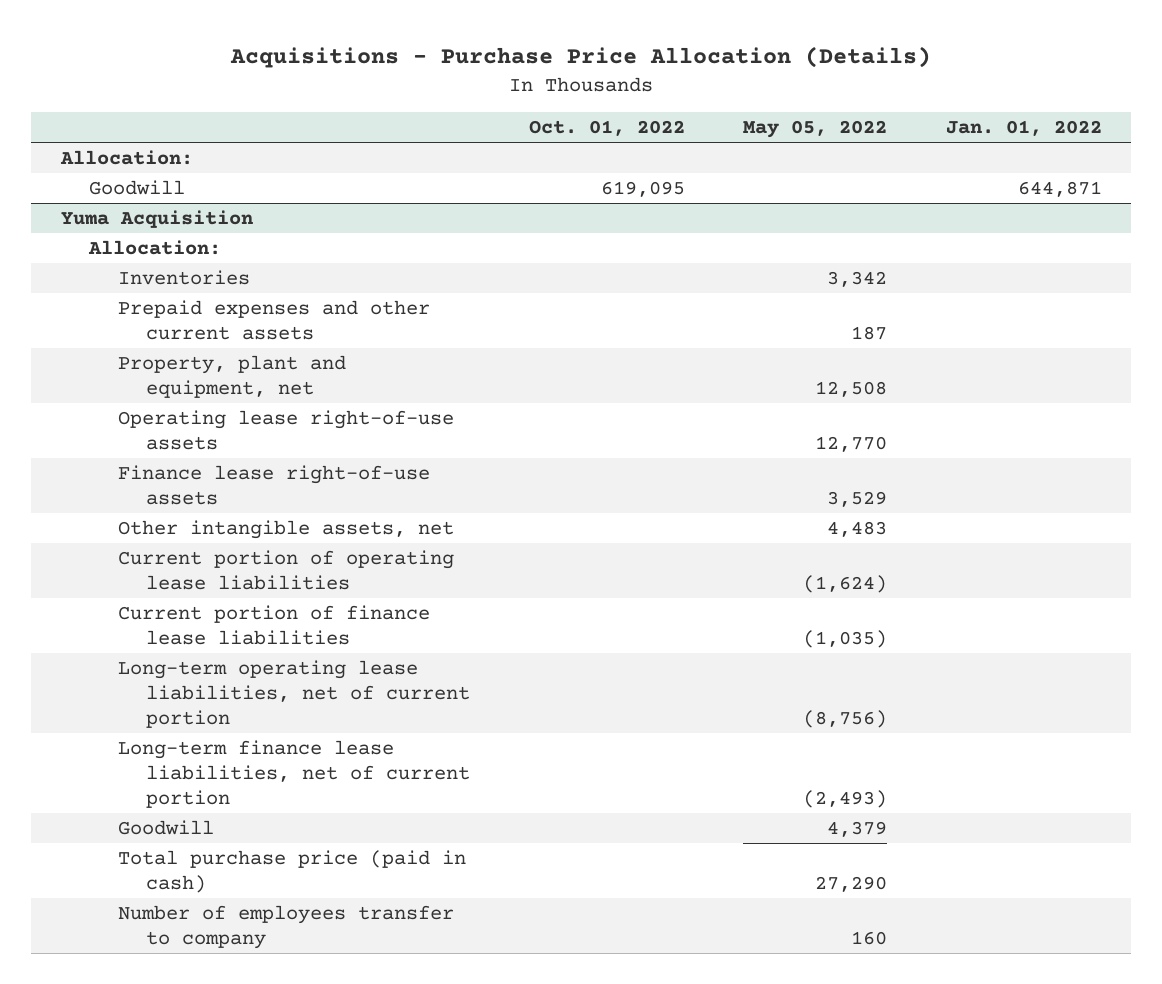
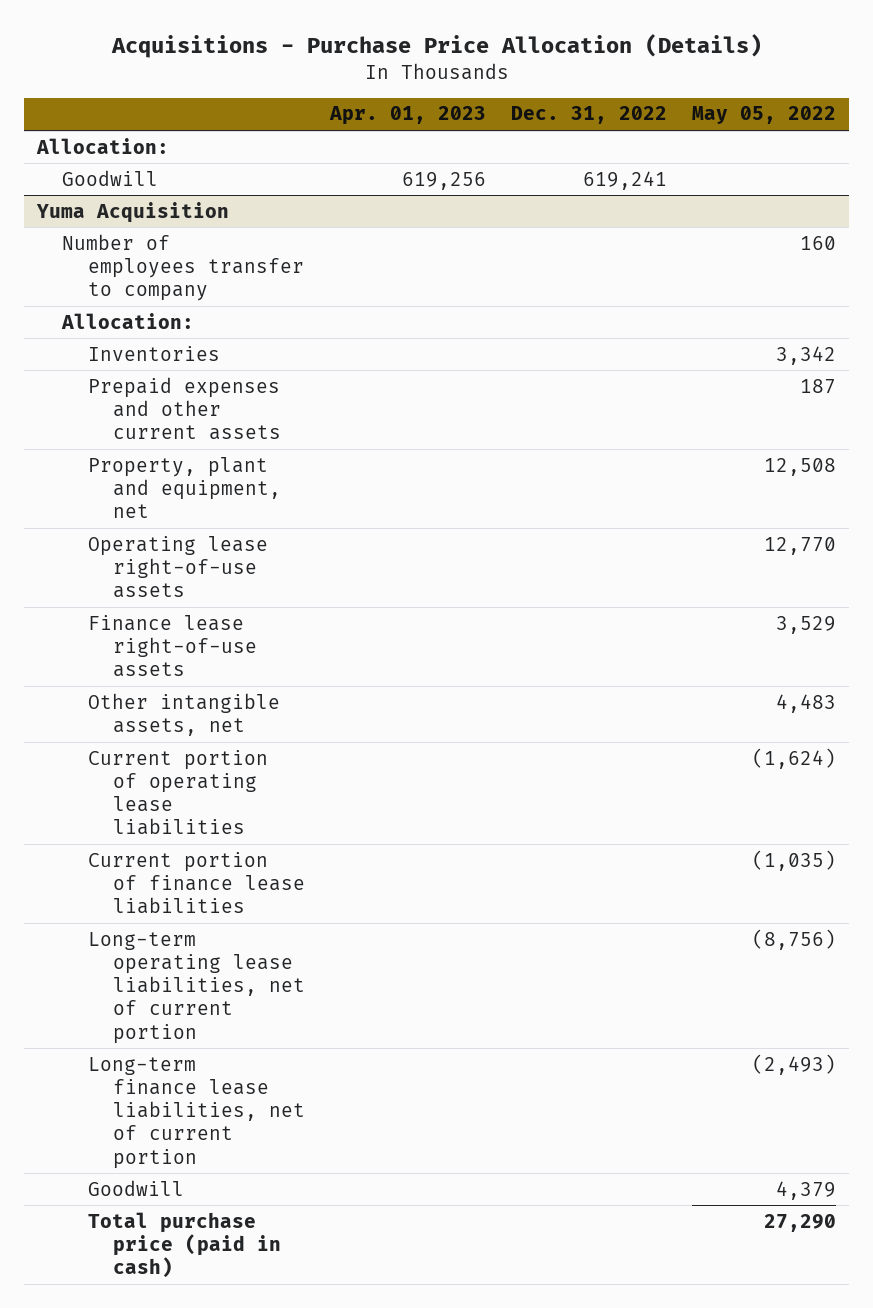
[528,119,685,136] Oct. 01, 2022 -> none
[945,119,1102,136] Jan. 01, 2022 -> none
none -> [329,106,487,126] Apr. 01, 2023
none -> [511,106,668,125] Dec. 31, 2022
[117,905,454,949] Number of employees transfer to company -> [62,233,304,302] Number of employees transfer to company

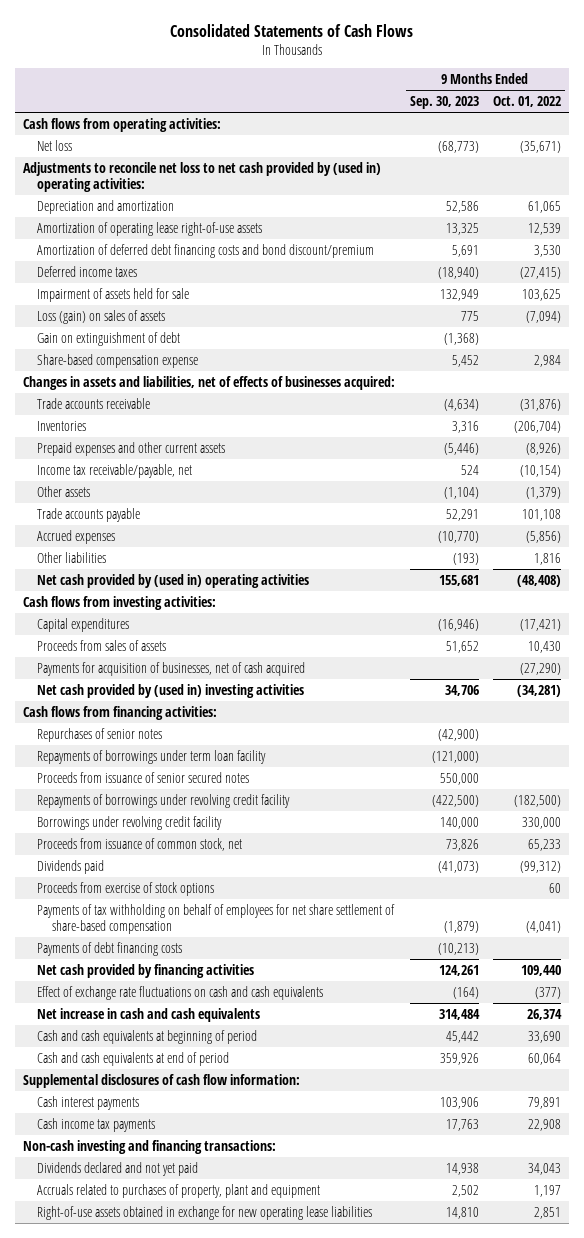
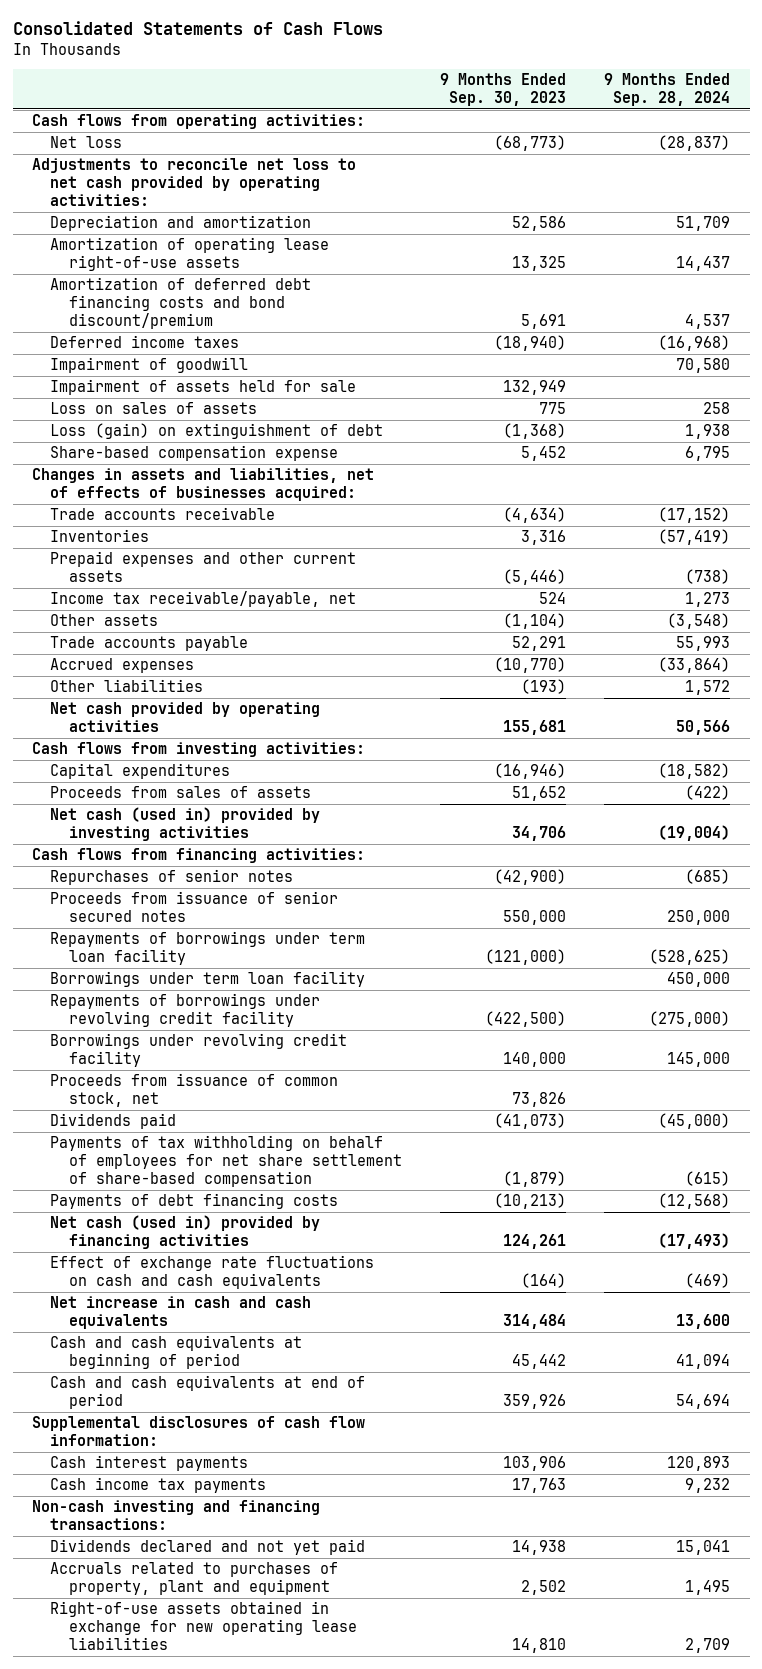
[493,96,562,108] Oct. 01, 2022 -> none
none -> [604,73,731,107] 9 Months Ended Sep. 28, 2024
[22,161,381,193] Adjustments to reconcile net loss to net cash provided by (used in) operating activities: -> [31,158,356,206] Adjustments to reconcile net loss to net cash provided by operating activities:
none -> [50,357,249,374] Impairment of goodwill
[37,309,166,324] Loss (gain) on sales of assets -> [50,402,258,415] Loss on sales of assets
[37,331,181,346] Gain on extinguishment of debt -> [50,423,384,440] Loss (gain) on extinguishment of debt
[37,573,310,588] Net cash provided by (used in) operating activities -> [50,702,321,733] Net cash provided by operating activities
[37,661,306,676] Payments for acquisition of businesses, net of cash acquired -> none
[37,683,305,698] Net cash provided by (used in) investing activities -> [50,807,321,842] Net cash (used in) provided by investing activities
[37,749,267,764] Repayments of borrowings under term loan facility -> [50,931,366,966] Repayments of borrowings under term loan facility
none -> [50,971,366,988] Borrowings under term loan facility
[37,881,215,896] Proceeds from exercise of stock options -> none
[37,963,255,978] Net cash provided by financing activities -> [50,1215,321,1250] Net cash (used in) provided by financing activities

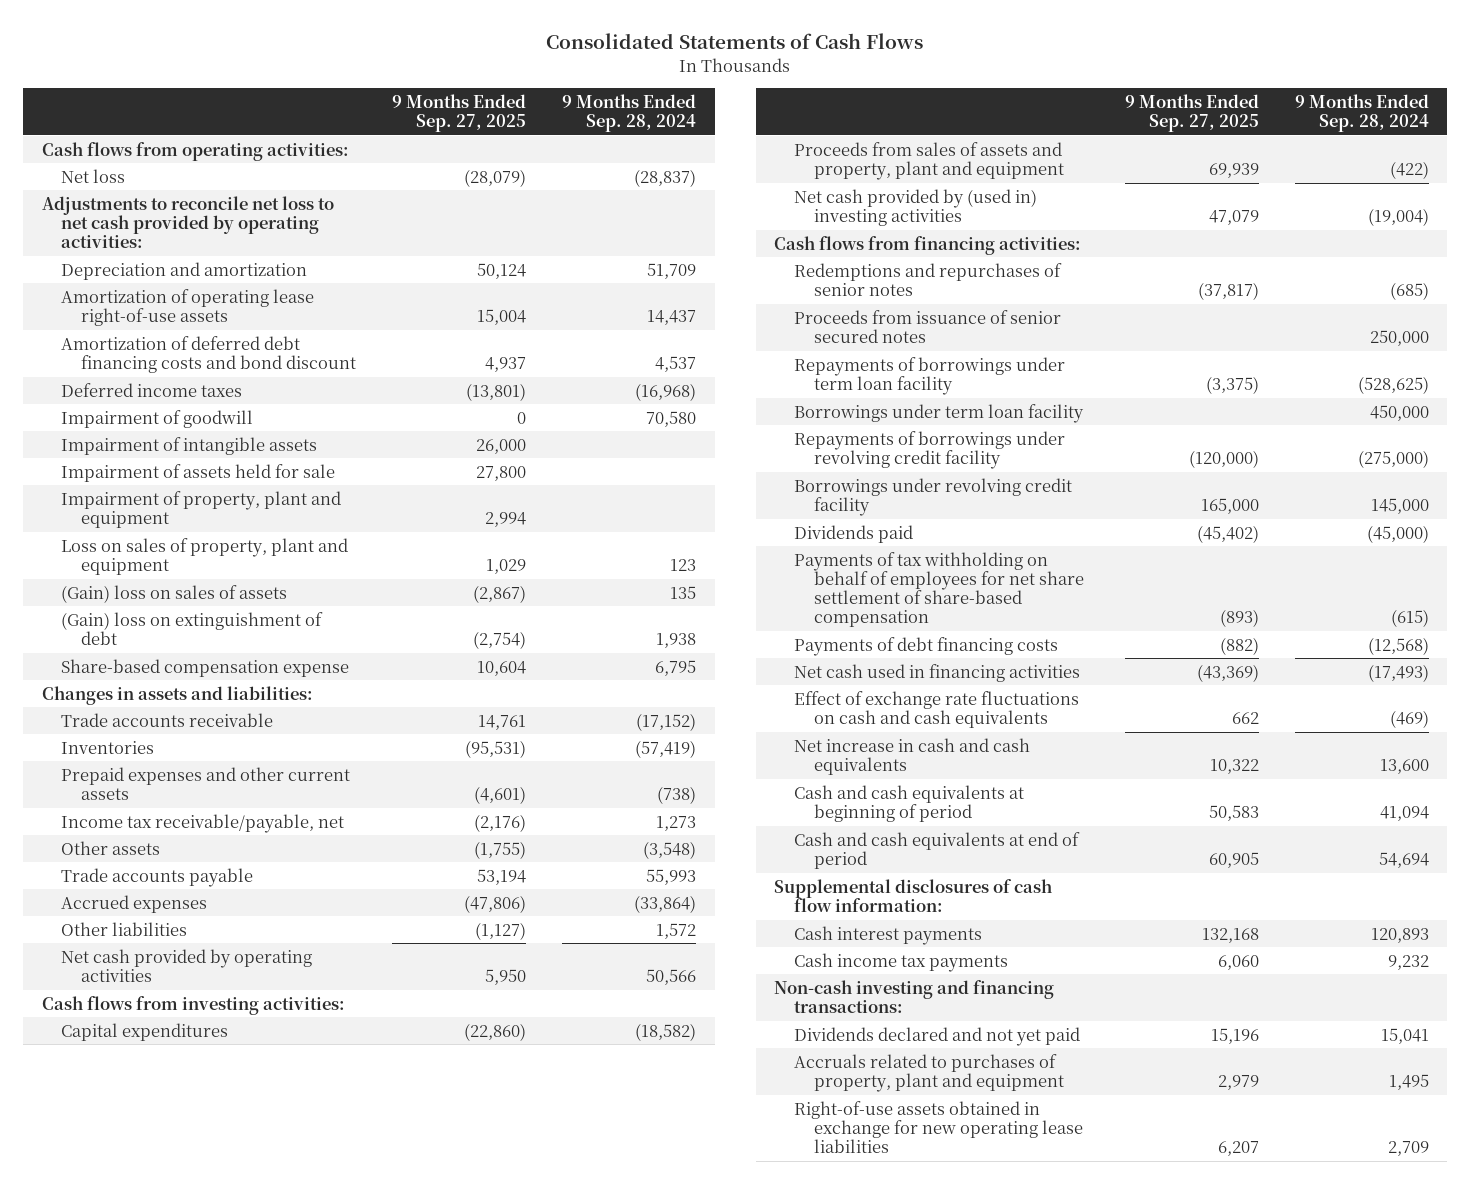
[440,73,567,107] 9 Months Ended Sep. 30, 2023 -> none
none -> [392,93,527,133] 9 Months Ended Sep. 27, 2025
[50,277,312,329] Amortization of deferred debt financing costs and bond discount/premium -> [61,335,357,373] Amortization of deferred debt financing costs and bond discount
none -> [61,436,318,455] Impairment of intangible assets
none -> [61,490,342,528] Impairment of property, plant and equipment
none -> [61,537,349,575] Loss on sales of property, plant and equipment
[50,402,258,415] Loss on sales of assets -> [61,584,288,603] (Gain) loss on sales of assets
[703,402,731,415] 258 -> [670,585,697,599] 135
[50,423,384,440] Loss (gain) on extinguishment of debt -> [61,611,324,645] (Gain) loss on extinguishment of debt
[31,468,374,502] Changes in assets and liabilities, net of effects of businesses acquired: -> [41,685,313,705] Changes in assets and liabilities:
[50,786,312,799] Proceeds from sales of assets -> [793,141,1064,180] Proceeds from sales of assets and property, plant and equipment
[50,807,321,842] Net cash (used in) provided by investing activities -> [793,188,1037,226] Net cash provided by (used in) investing activities
[50,869,294,886] Repurchases of senior notes -> [793,262,1062,296] Redemptions and repurchases of senior notes
[50,1073,339,1108] Proceeds from issuance of common stock, net -> none
[50,1215,321,1250] Net cash (used in) provided by financing activities -> [793,663,1080,682] Net cash used in financing activities

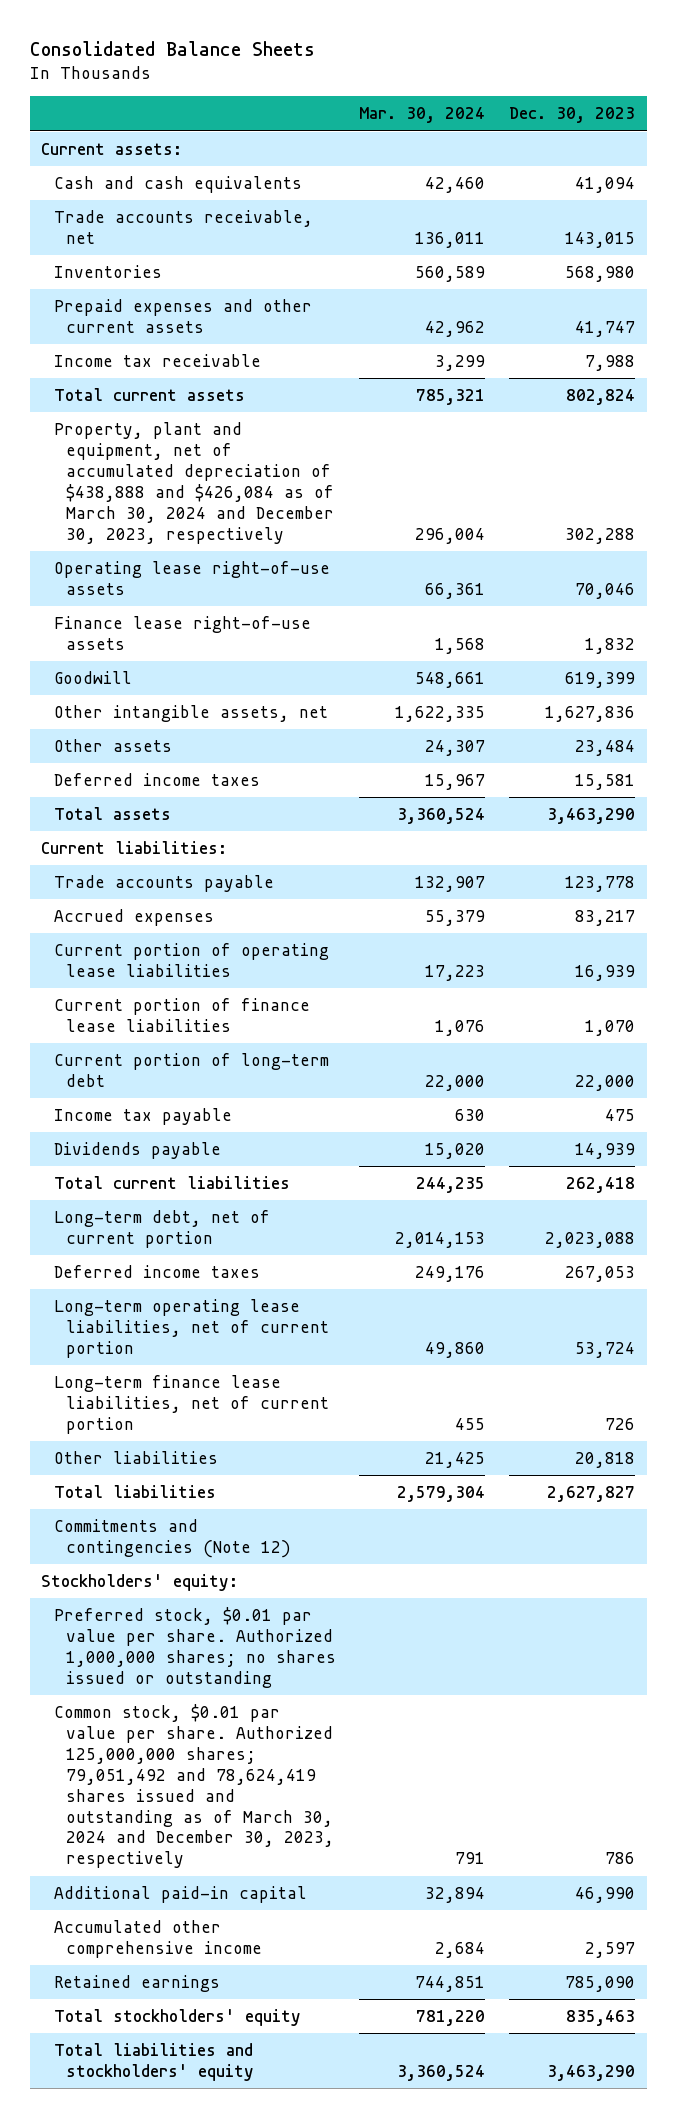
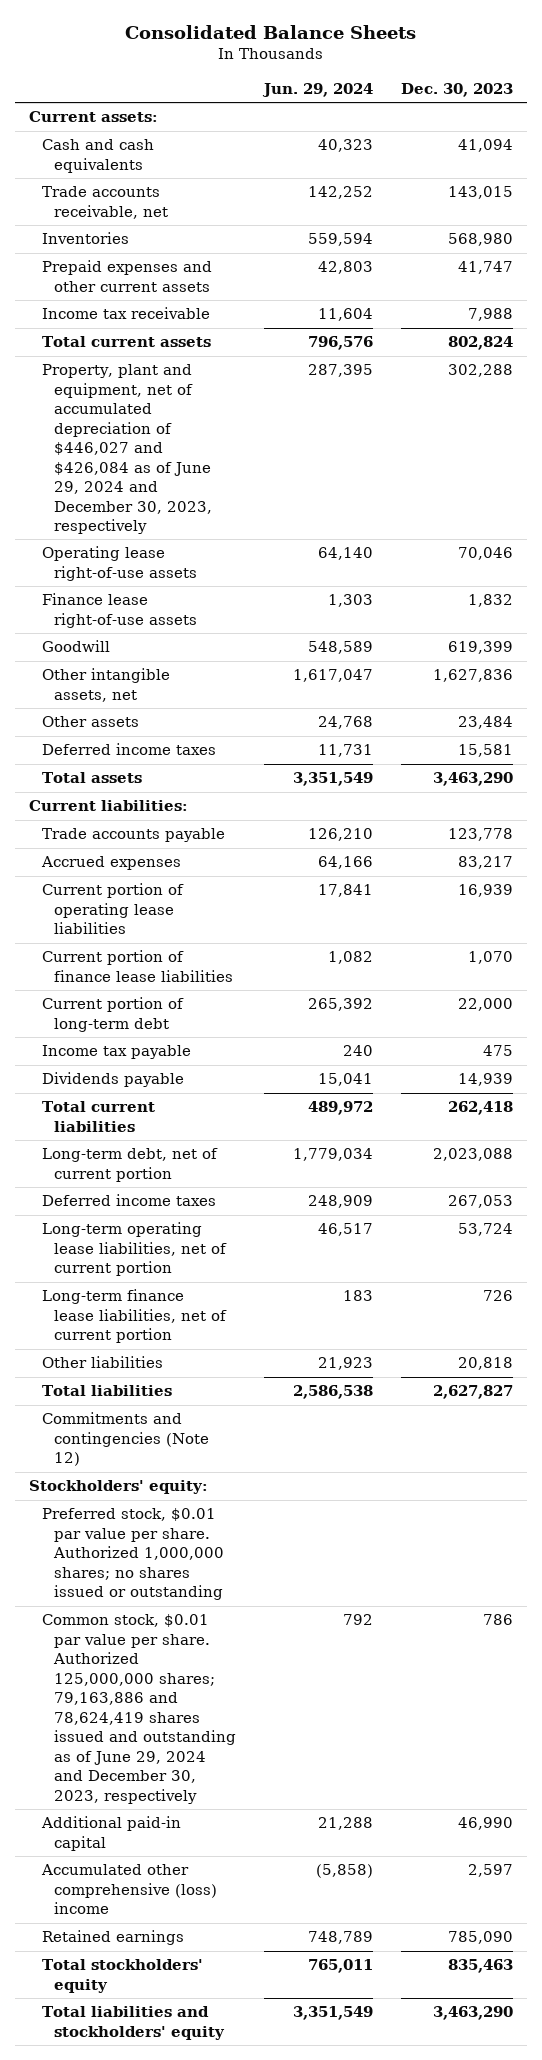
[359,107,486,124] Mar. 30, 2024 -> none
none -> [262,82,374,97] Jun. 29, 2024
[53,422,334,544] Property, plant and equipment, net of accumulated depreciation of $438,888 and $426,084 as of March 30, 2024 and December 30, 2023, respectively -> [41,364,213,535] Property, plant and equipment, net of accumulated depreciation of $446,027 and $426,084 as of June 29, 2024 and December 30, 2023, respectively
[53,1704,334,1869] Common stock, $0.01 par value per share. Authorized 125,000,000 shares; 79,051,492 and 78,624,419 shares issued and outstanding as of March 30, 2024 and December 30, 2023, respectively -> [41,1614,237,1804] Common stock, $0.01 par value per share. Authorized 125,000,000 shares; 79,163,886 and 78,624,419 shares issued and outstanding as of June 29, 2024 and December 30, 2023, respectively
[53,1920,262,1959] Accumulated other comprehensive income -> [40,1864,218,1915] Accumulated other comprehensive (loss) income

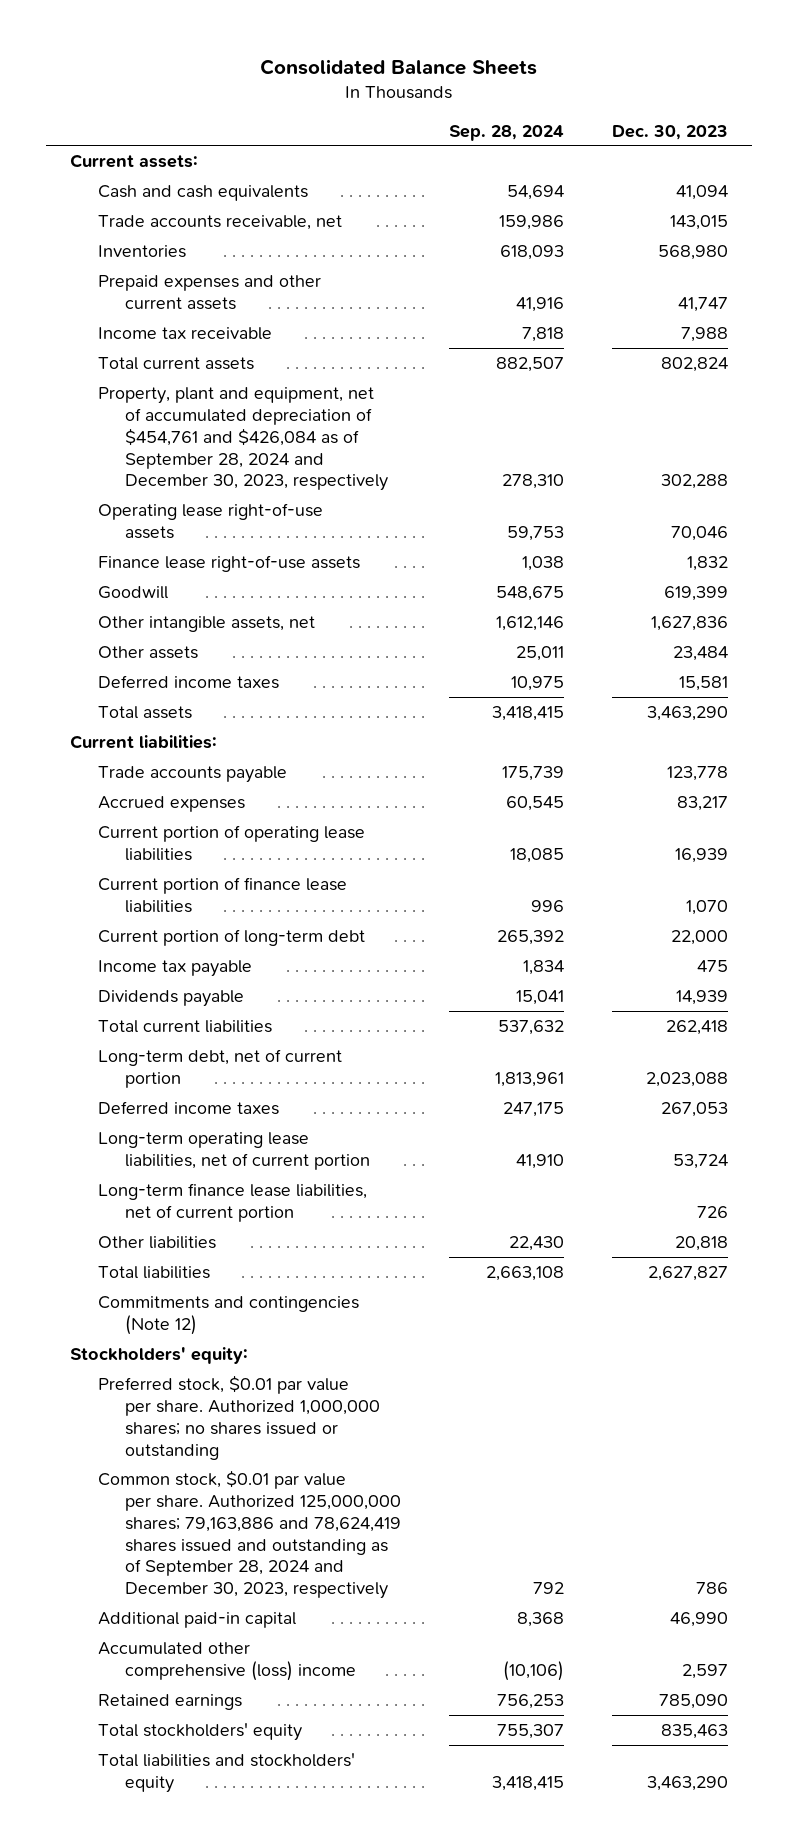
[262,82,374,97] Jun. 29, 2024 -> none
none -> [449,124,565,141] Sep. 28, 2024
[41,364,213,535] Property, plant and equipment, net of accumulated depreciation of $446,027 and $426,084 as of June 29, 2024 and December 30, 2023, respectively -> [97,386,389,492] Property, plant and equipment, net of accumulated depreciation of $454,761 and $426,084 as of September 28, 2024 and December 30, 2023, respectively
[41,1614,237,1804] Common stock, $0.01 par value per share. Authorized 125,000,000 shares; 79,163,886 and 78,624,419 shares issued and outstanding as of June 29, 2024 and December 30, 2023, respectively -> [97,1469,402,1600] Common stock, $0.01 par value per share. Authorized 125,000,000 shares; 79,163,886 and 78,624,419 shares issued and outstanding as of September 28, 2024 and December 30, 2023, respectively

